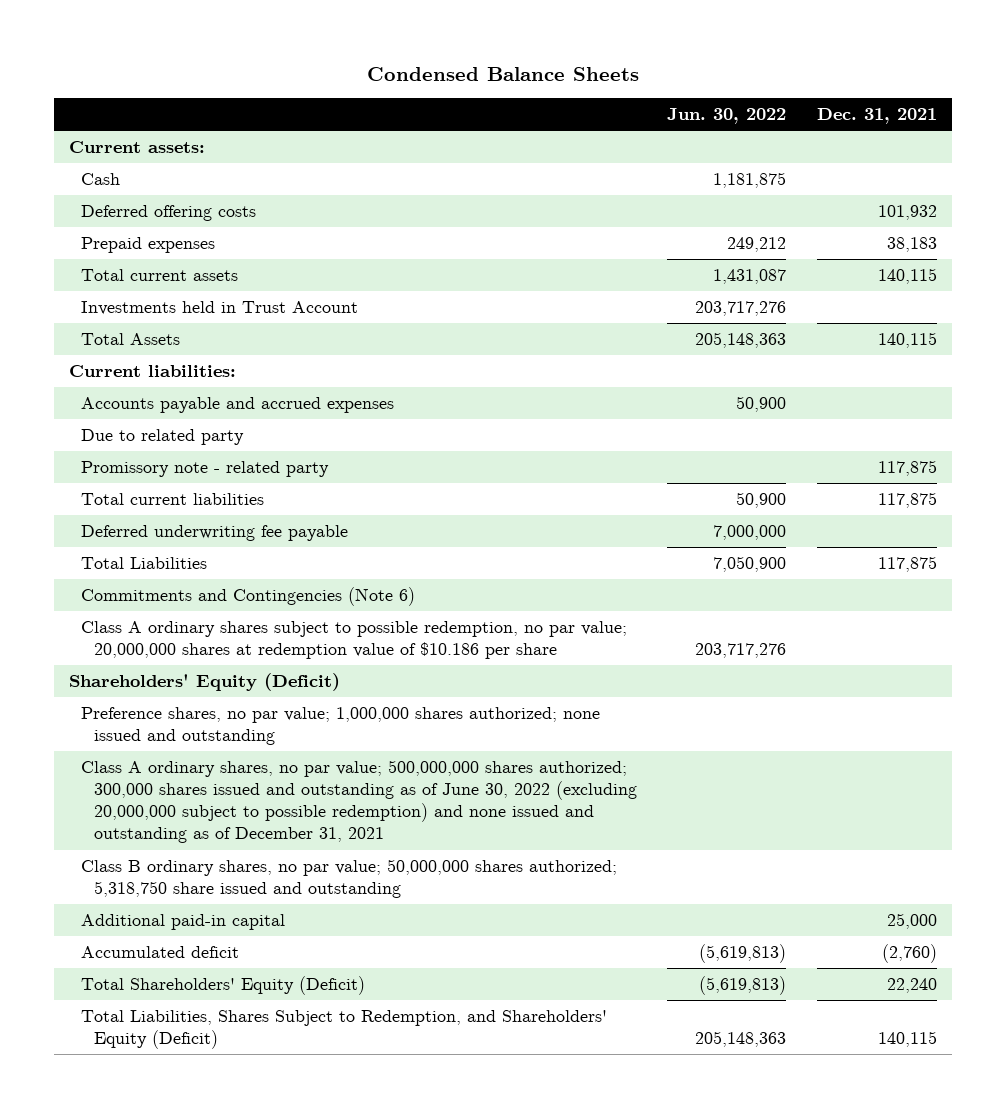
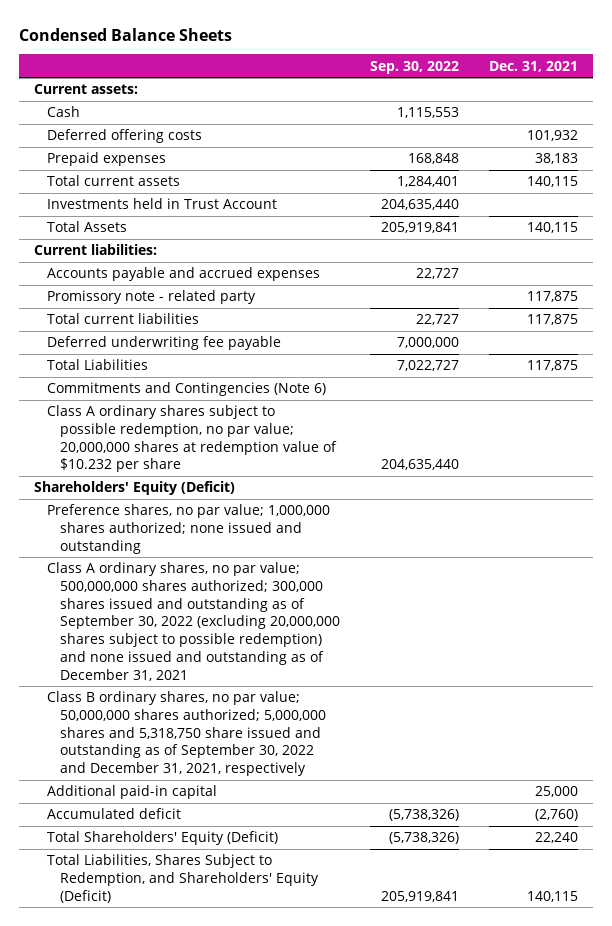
[667,107,787,124] Jun. 30, 2022 -> none
none -> [370,60,460,74] Sep. 30, 2022
[81,429,245,446] Due to related party -> none
[81,621,628,660] Class A ordinary shares subject to possible redemption, no par value; 20,000,000 shares at redemption value of $10.186 per share -> [47,405,338,473] Class A ordinary shares subject to possible redemption, no par value; 20,000,000 shares at redemption value of $10.232 per share
[81,760,637,844] Class A ordinary shares, no par value; 500,000,000 shares authorized; 300,000 shares issued and outstanding as of June 30, 2022 (excluding 20,000,000 subject to possible redemption) and none issued and outstanding as of December 31, 2021 -> [47,562,341,681] Class A ordinary shares, no par value; 500,000,000 shares authorized; 300,000 shares issued and outstanding as of September 30, 2022 (excluding 20,000,000 shares subject to possible redemption) and none issued and outstanding as of December 31, 2021
[81,859,618,899] Class B ordinary shares, no par value; 50,000,000 shares authorized; 5,318,750 share issued and outstanding -> [47,691,327,777] Class B ordinary shares, no par value; 50,000,000 shares authorized; 5,000,000 shares and 5,318,750 share issued and outstanding as of September 30, 2022 and December 31, 2021, respectively

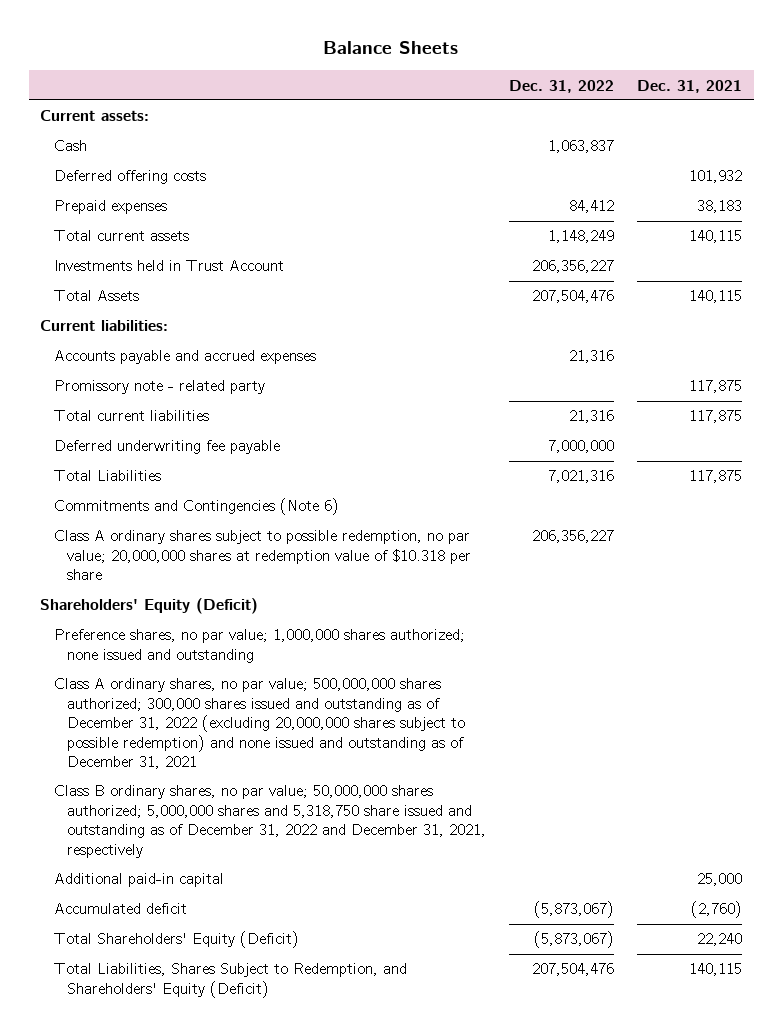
[19,27,233,41] Condensed Balance Sheets -> [323,41,459,55] Balance Sheets
[370,60,460,74] Sep. 30, 2022 -> none
none -> [508,79,614,93] Dec. 31, 2022
[47,405,338,473] Class A ordinary shares subject to possible redemption, no par value; 20,000,000 shares at redemption value of $10.232 per share -> [53,530,471,581] Class A ordinary shares subject to possible redemption, no par value; 20,000,000 shares at redemption value of $10.318 per share
[47,562,341,681] Class A ordinary shares, no par value; 500,000,000 shares authorized; 300,000 shares issued and outstanding as of September 30, 2022 (excluding 20,000,000 shares subject to possible redemption) and none issued and outstanding as of December 31, 2021 -> [53,678,465,770] Class A ordinary shares, no par value; 500,000,000 shares authorized; 300,000 shares issued and outstanding as of December 31, 2022 (excluding 20,000,000 shares subject to possible redemption) and none issued and outstanding as of December 31, 2021
[47,691,327,777] Class B ordinary shares, no par value; 50,000,000 shares authorized; 5,000,000 shares and 5,318,750 share issued and outstanding as of September 30, 2022 and December 31, 2021, respectively -> [53,785,486,858] Class B ordinary shares, no par value; 50,000,000 shares authorized; 5,000,000 shares and 5,318,750 share issued and outstanding as of December 31, 2022 and December 31, 2021, respectively

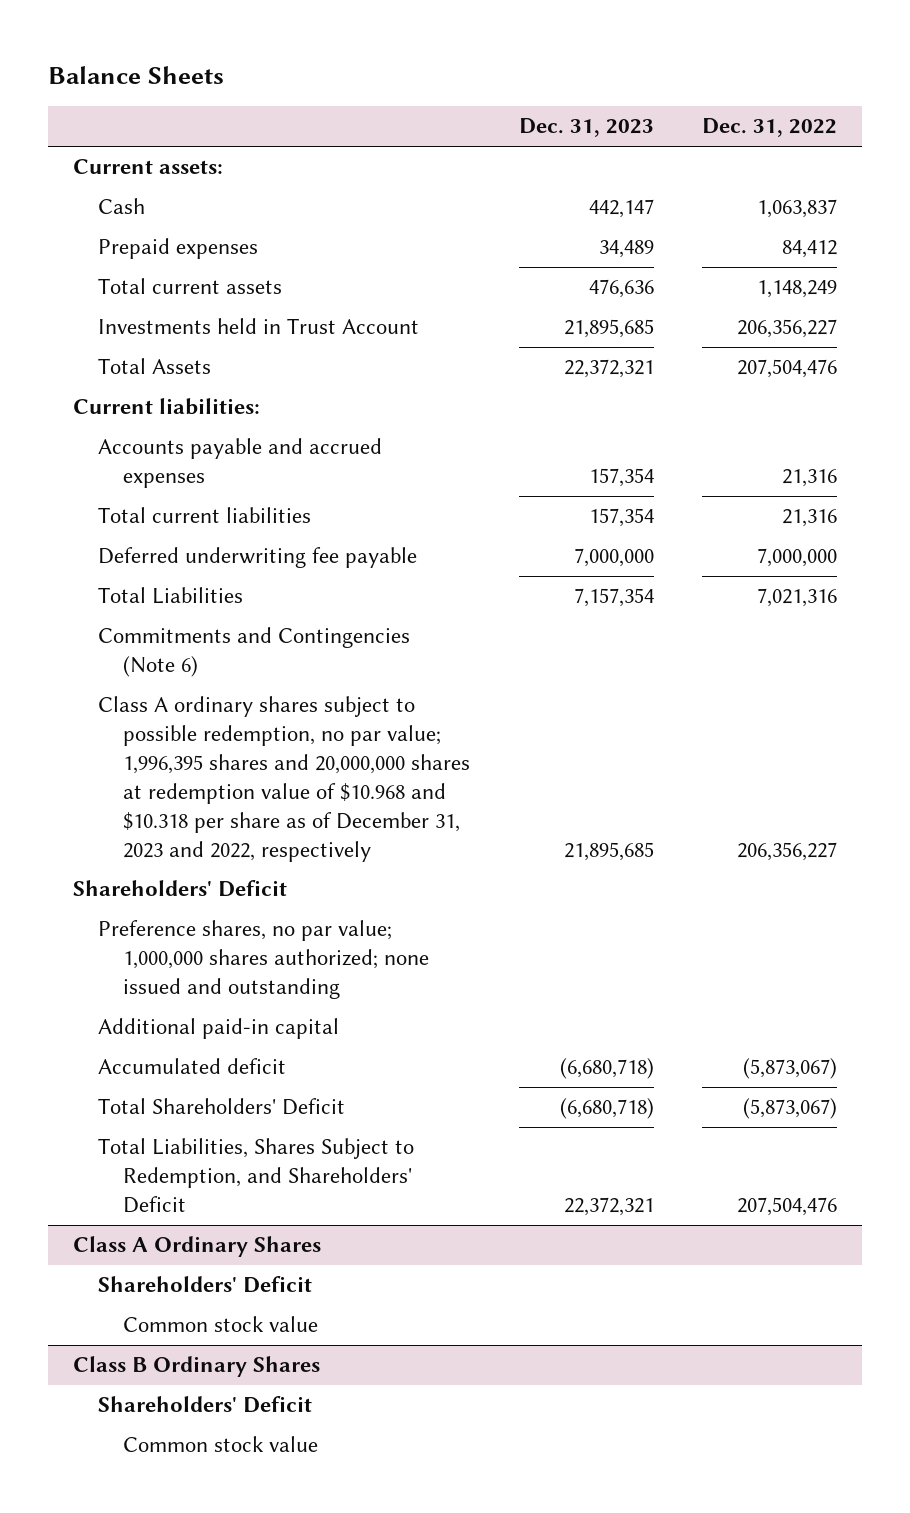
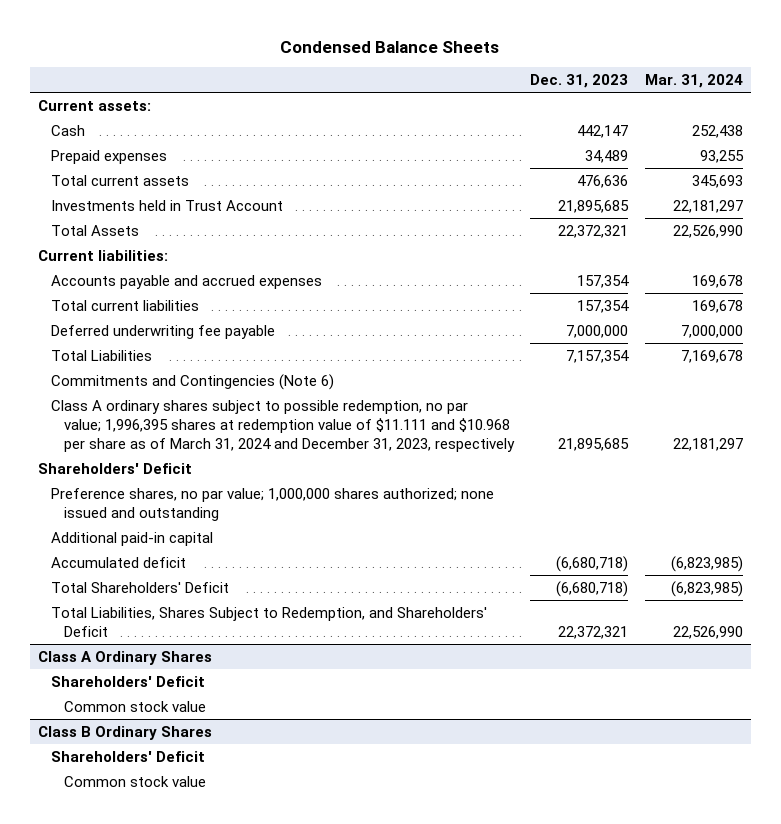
[48,65,225,84] Balance Sheets -> [280,40,500,53] Condensed Balance Sheets
[702,118,838,138] Dec. 31, 2022 -> none
none -> [644,74,743,89] Mar. 31, 2024
[98,696,471,862] Class A ordinary shares subject to possible redemption, no par value; 1,996,395 shares and 20,000,000 shares at redemption value of $10.968 and $10.318 per share as of December 31, 2023 and 2022, respectively -> [50,399,516,452] Class A ordinary shares subject to possible redemption, no par value; 1,996,395 shares at redemption value of $11.111 and $10.968 per share as of March 31, 2024 and December 31, 2023, respectively

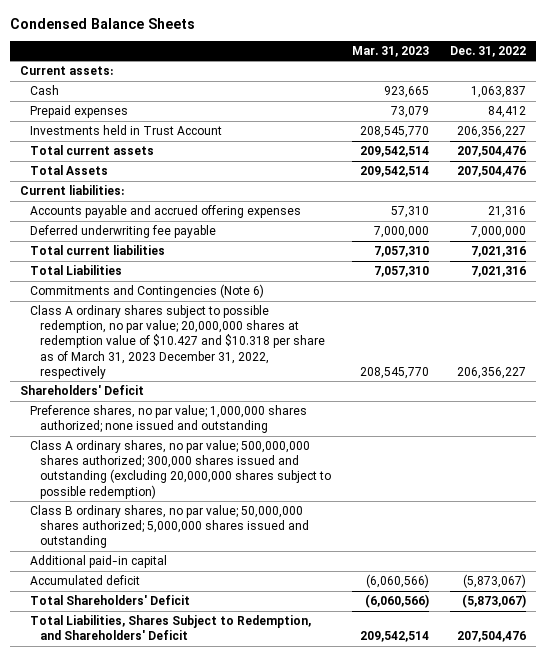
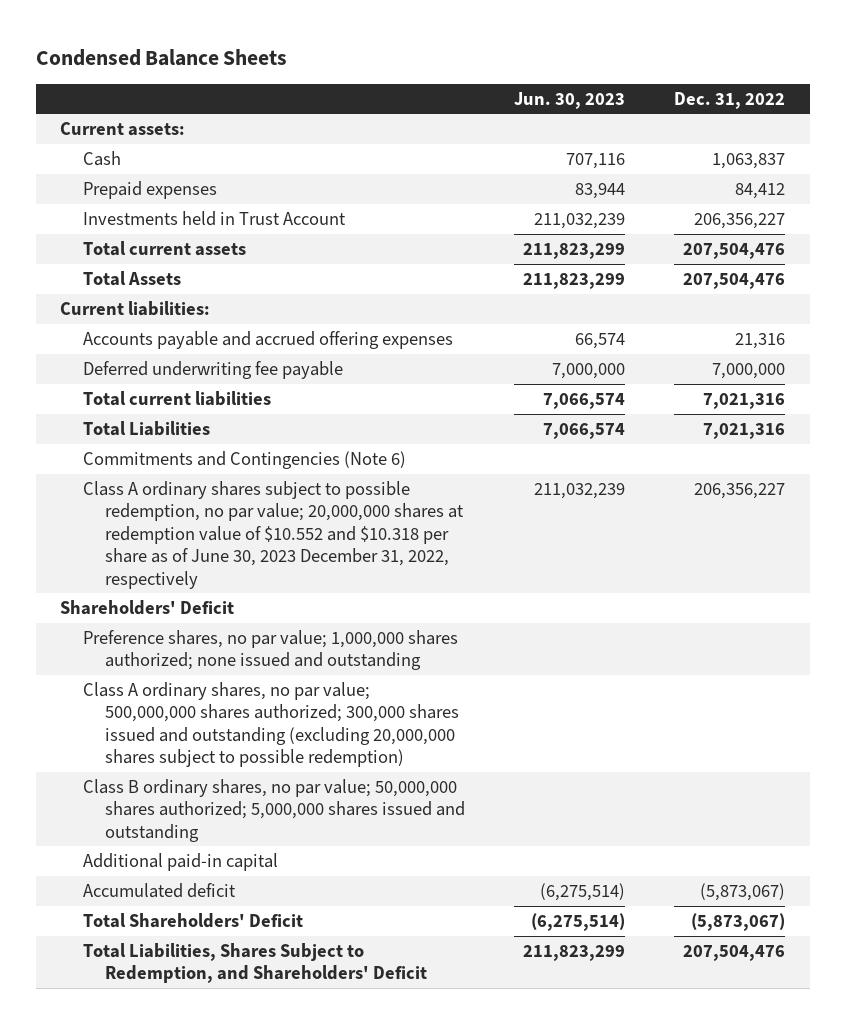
[351,45,429,57] Mar. 31, 2023 -> none
none -> [514,91,626,109] Jun. 30, 2023
[30,305,326,379] Class A ordinary shares subject to possible redemption, no par value; 20,000,000 shares at redemption value of $10.427 and $10.318 per share as of March 31, 2023 December 31, 2022, respectively -> [82,480,464,589] Class A ordinary shares subject to possible redemption, no par value; 20,000,000 shares at redemption value of $10.552 and $10.318 per share as of June 30, 2023 December 31, 2022, respectively

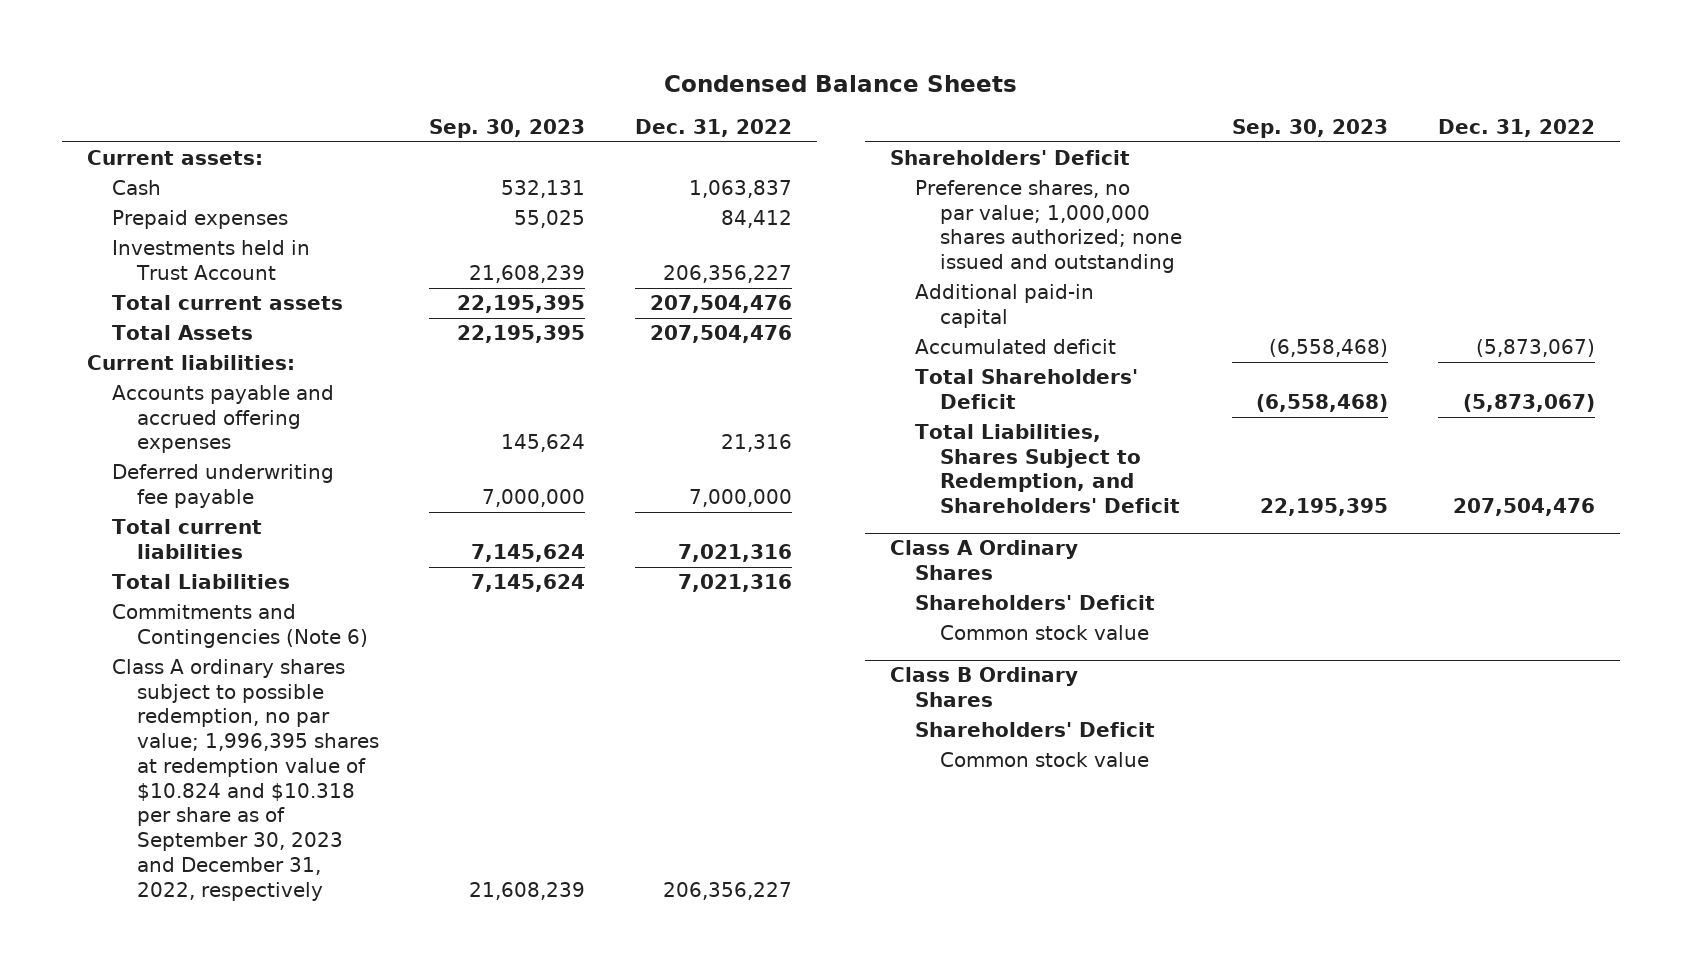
[514,91,626,109] Jun. 30, 2023 -> none
none -> [428,118,585,138] Sep. 30, 2023
[82,480,464,589] Class A ordinary shares subject to possible redemption, no par value; 20,000,000 shares at redemption value of $10.552 and $10.318 per share as of June 30, 2023 December 31, 2022, respectively -> [111,659,379,901] Class A ordinary shares subject to possible redemption, no par value; 1,996,395 shares at redemption value of $10.824 and $10.318 per share as of September 30, 2023 and December 31, 2022, respectively
[82,681,459,768] Class A ordinary shares, no par value; 500,000,000 shares authorized; 300,000 shares issued and outstanding (excluding 20,000,000 shares subject to possible redemption) -> none
[82,778,465,842] Class B ordinary shares, no par value; 50,000,000 shares authorized; 5,000,000 shares issued and outstanding -> none
none -> [890,540,1079,581] Class A Ordinary Shares
none -> [915,595,1156,611] Shareholders' Deficit
none -> [939,625,1149,641] Common stock value
none -> [890,667,1079,708] Class B Ordinary Shares
none -> [915,722,1156,738] Shareholders' Deficit
none -> [939,752,1149,768] Common stock value

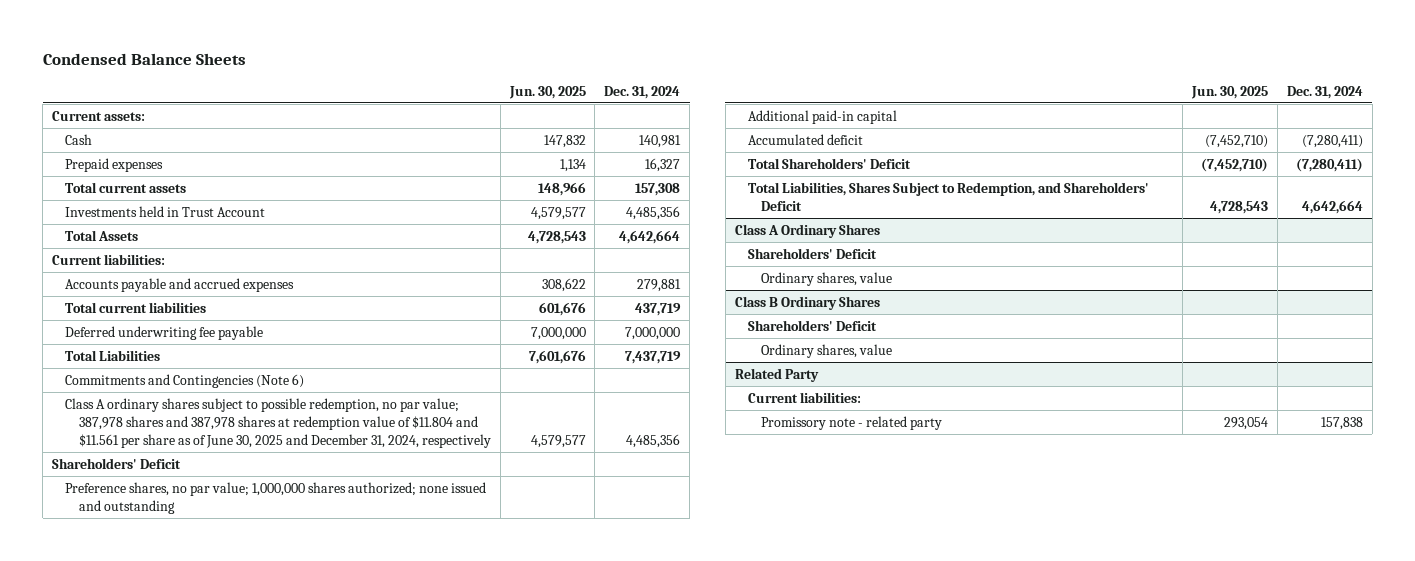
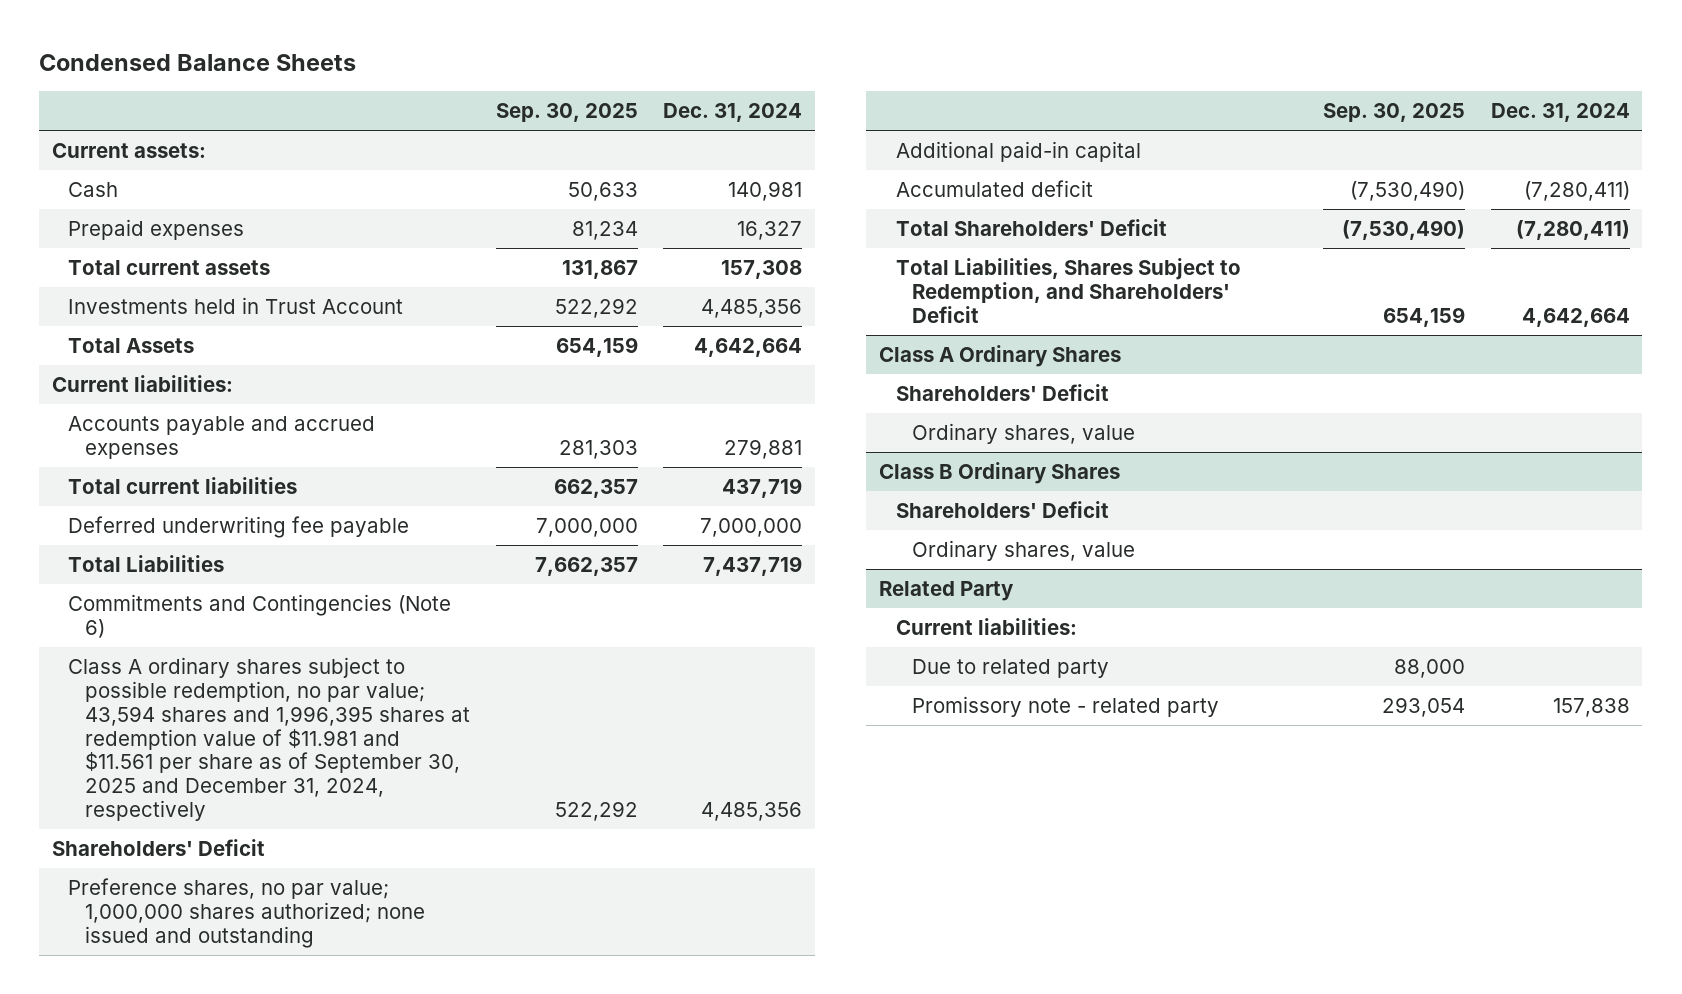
[508,85,586,99] Jun. 30, 2025 -> none
none -> [495,103,638,123] Sep. 30, 2025
[65,397,491,448] Class A ordinary shares subject to possible redemption, no par value; 387,978 shares and 387,978 shares at redemption value of $11.804 and $11.561 per share as of June 30, 2025 and December 31, 2024, respectively -> [68,656,470,822] Class A ordinary shares subject to possible redemption, no par value; 43,594 shares and 1,996,395 shares at redemption value of $11.981 and $11.561 per share as of September 30, 2025 and December 31, 2024, respectively
none -> [911,658,1109,678] Due to related party

